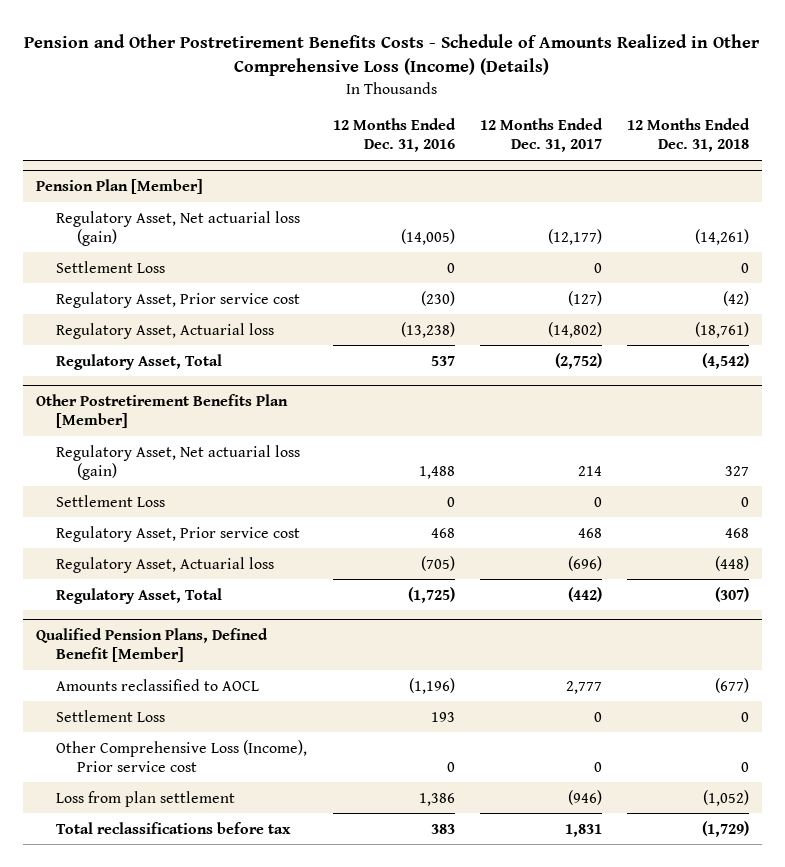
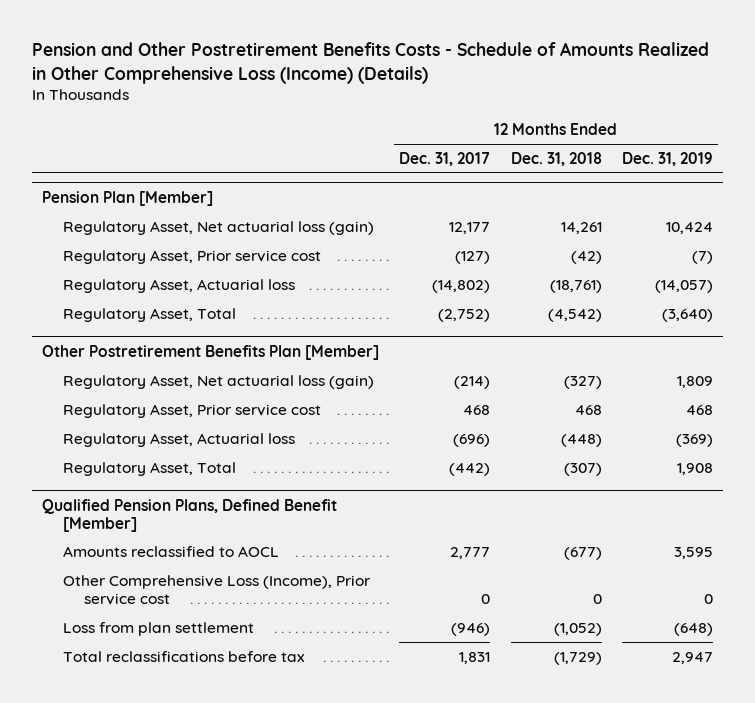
[332,118,456,153] 12 Months Ended Dec. 31, 2016 -> none
none -> [622,151,714,166] Dec. 31, 2019
[56,260,166,273] Settlement Loss -> none
[547,228,602,245] (12,177) -> [449,221,491,234] 12,177
[695,228,750,245] (14,261) -> [560,221,602,234] 14,261
[56,494,166,507] Settlement Loss -> none
[577,465,602,476] 214 -> [454,375,491,389] (214)
[725,465,750,476] 327 -> [563,375,602,389] (327)
[56,709,166,722] Settlement Loss -> none

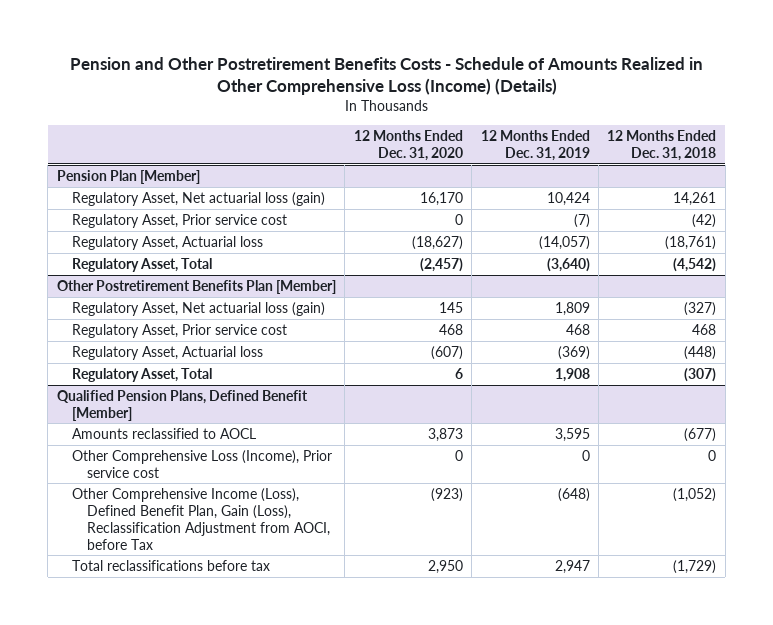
[399,151,491,166] Dec. 31, 2017 -> none
none -> [353,130,463,162] 12 Months Ended Dec. 31, 2020
[62,621,254,636] Loss from plan settlement -> [72,487,331,550] Other Comprehensive Income (Loss), Defined Benefit Plan, Gain (Loss), Reclassification Adjustment from AOCI, before Tax

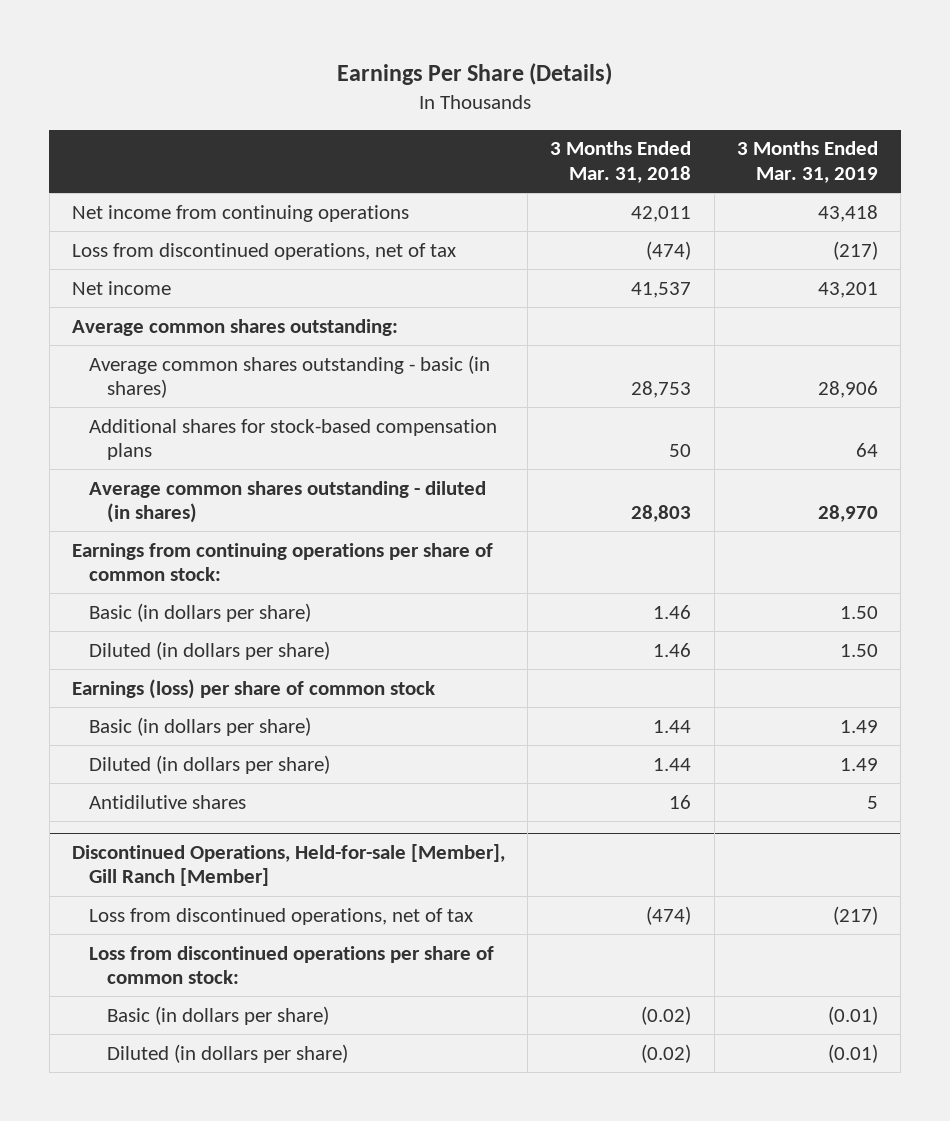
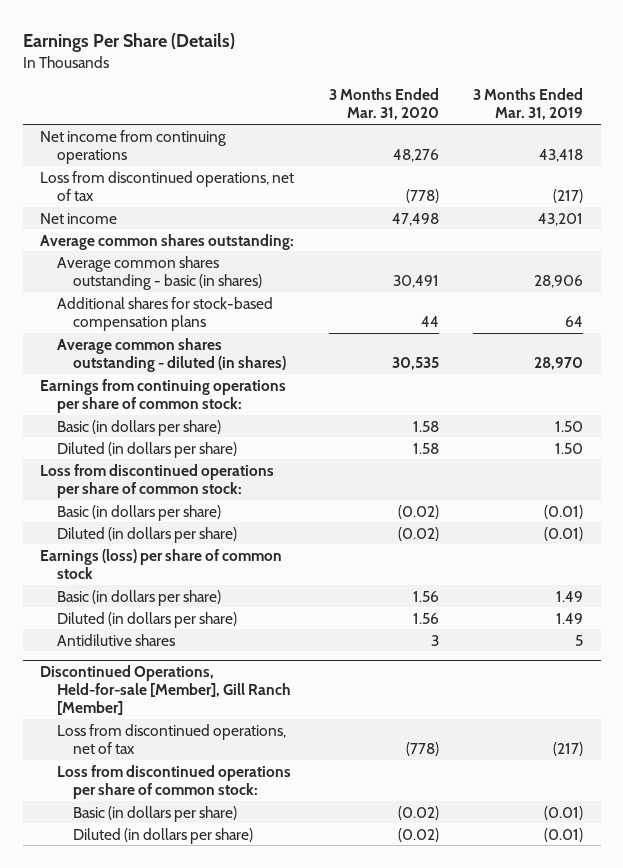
[550,141,692,184] 3 Months Ended Mar. 31, 2018 -> none
none -> [328,87,439,121] 3 Months Ended Mar. 31, 2020
none -> [40,463,275,498] Loss from discontinued operations per share of common stock:
none -> [56,504,221,521] Basic (in dollars per share)
none -> [56,526,237,543] Diluted (in dollars per share)

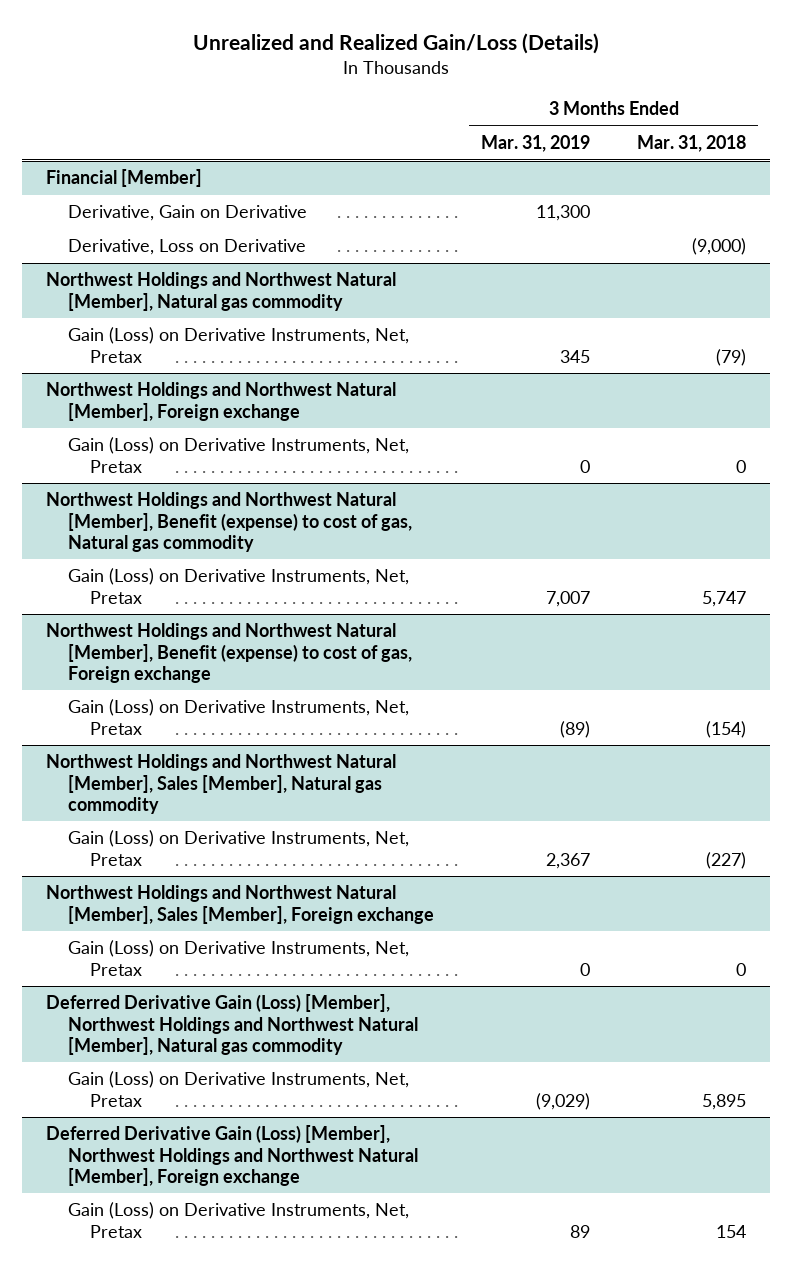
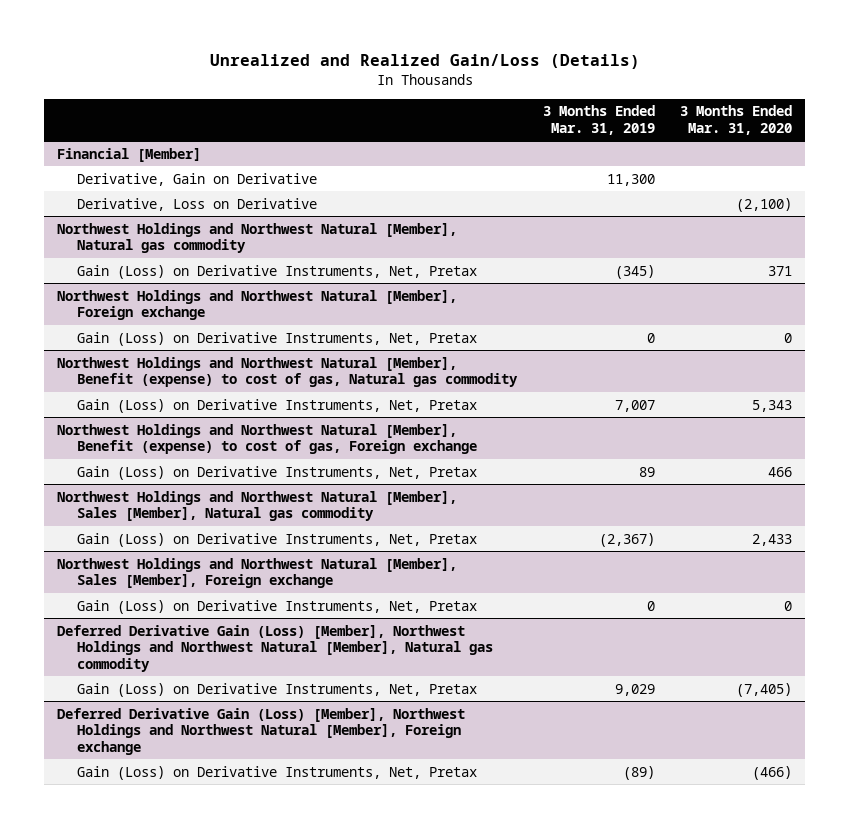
[637,135,747,153] Mar. 31, 2018 -> none
none -> [680,105,793,135] 3 Months Ended Mar. 31, 2020
[560,349,591,363] 345 -> [614,264,655,279] (345)
[560,720,591,738] (89) -> [638,466,655,477] 89
[546,852,591,869] 2,367 -> [598,532,655,547] (2,367)
[536,1092,591,1110] (9,029) -> [614,683,655,696] 9,029
[570,1224,591,1238] 89 -> [622,765,655,780] (89)

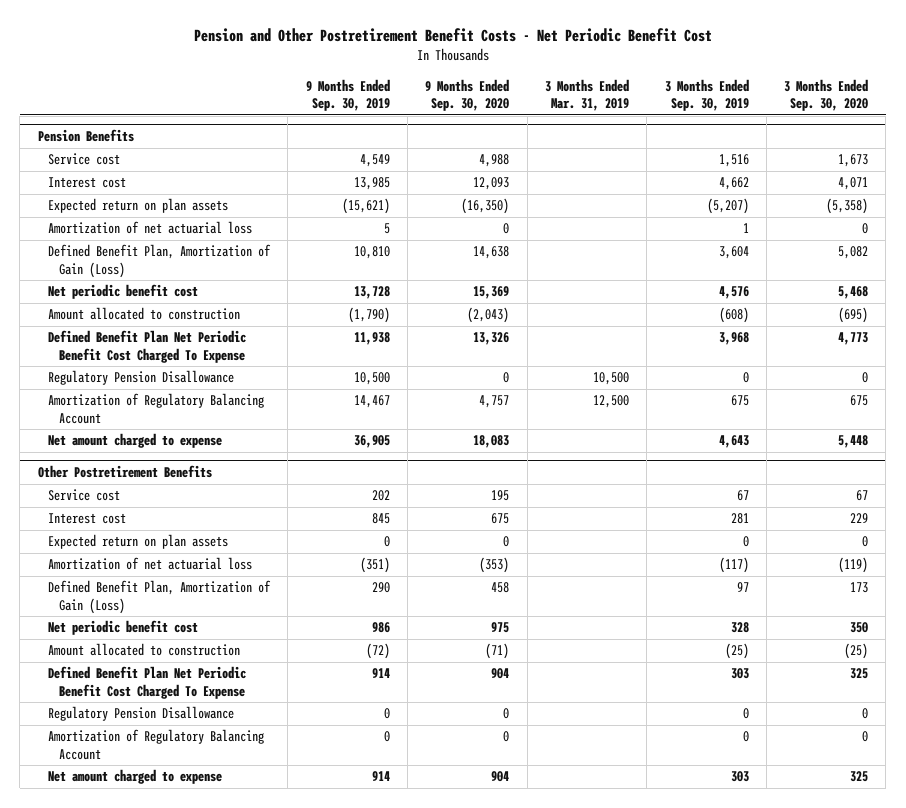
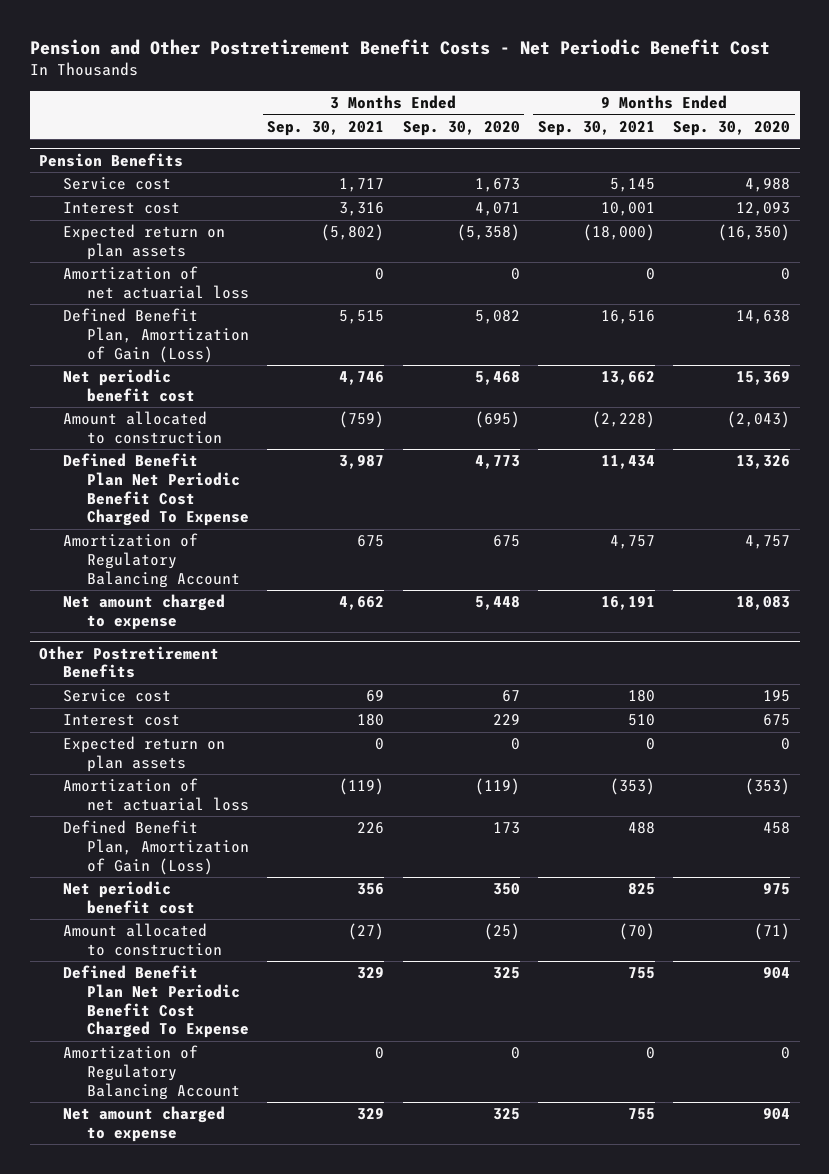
[305,78,390,111] 9 Months Ended Sep. 30, 2019 -> none
[544,78,629,111] 3 Months Ended Mar. 31, 2019 -> none
[664,78,749,111] 3 Months Ended Sep. 30, 2019 -> none
none -> [267,120,385,136] Sep. 30, 2021
none -> [537,120,655,136] Sep. 30, 2021
[48,370,235,386] Regulatory Pension Disallowance -> none
[48,706,235,722] Regulatory Pension Disallowance -> none

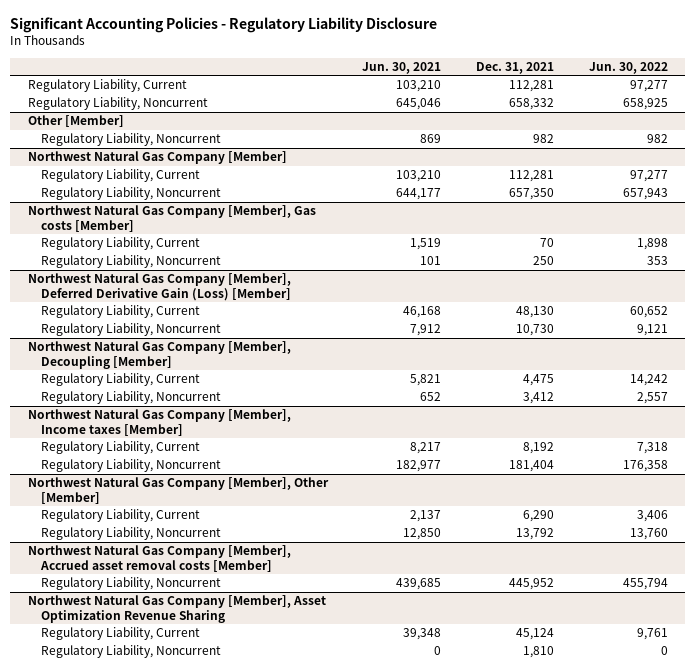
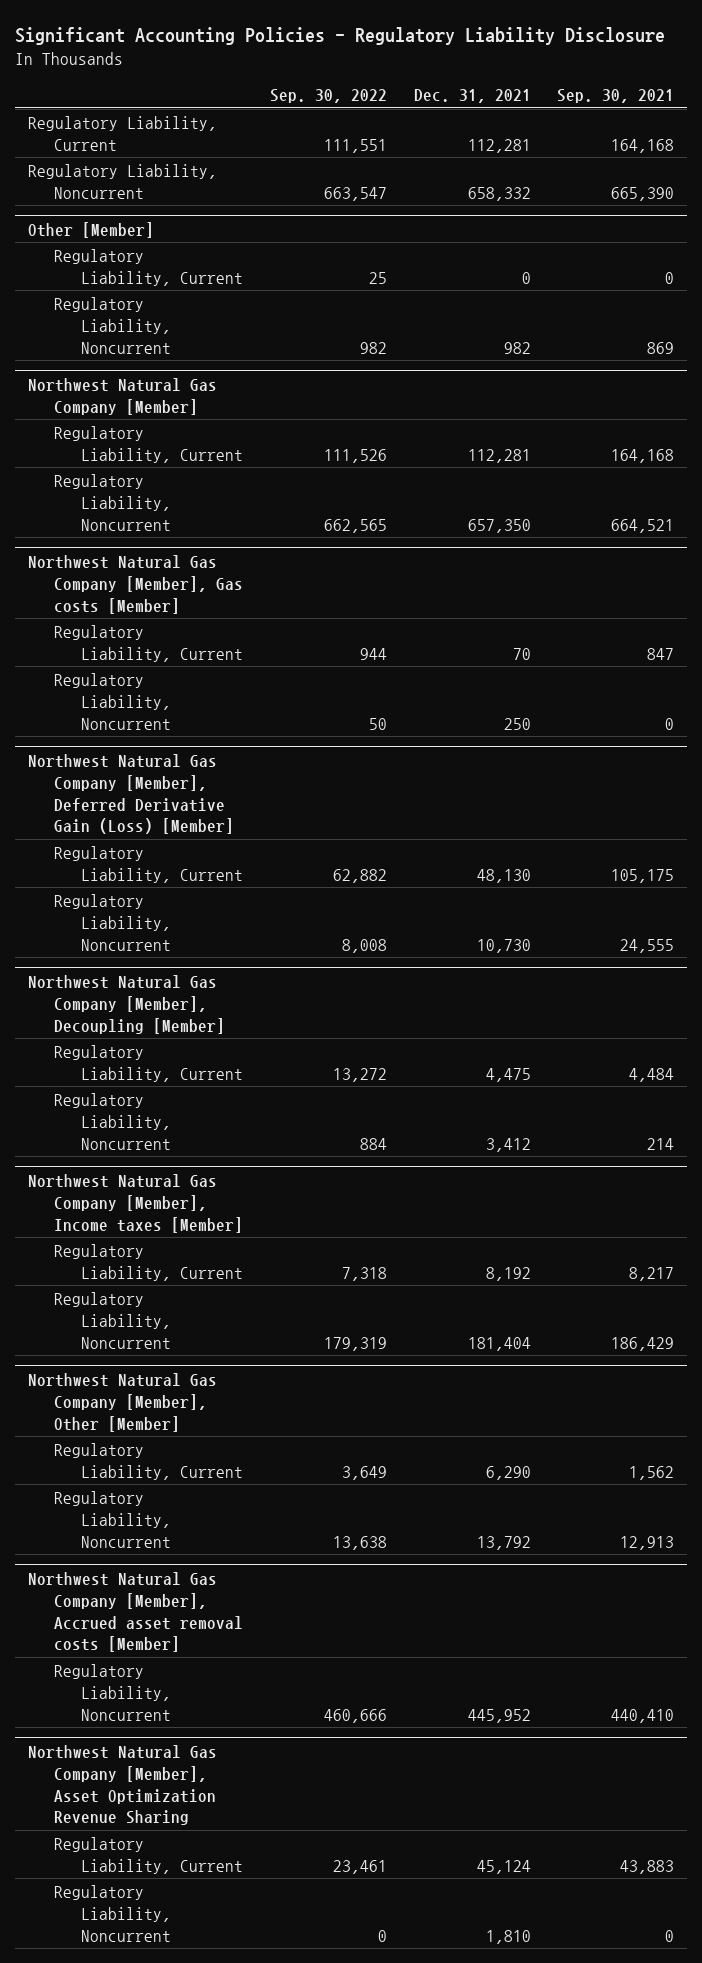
[362,61,442,74] Jun. 30, 2021 -> none
[588,61,668,74] Jun. 30, 2022 -> none
none -> [269,89,387,104] Sep. 30, 2022
none -> [557,89,675,104] Sep. 30, 2021
none -> [54,248,243,286] Regulatory Liability, Current

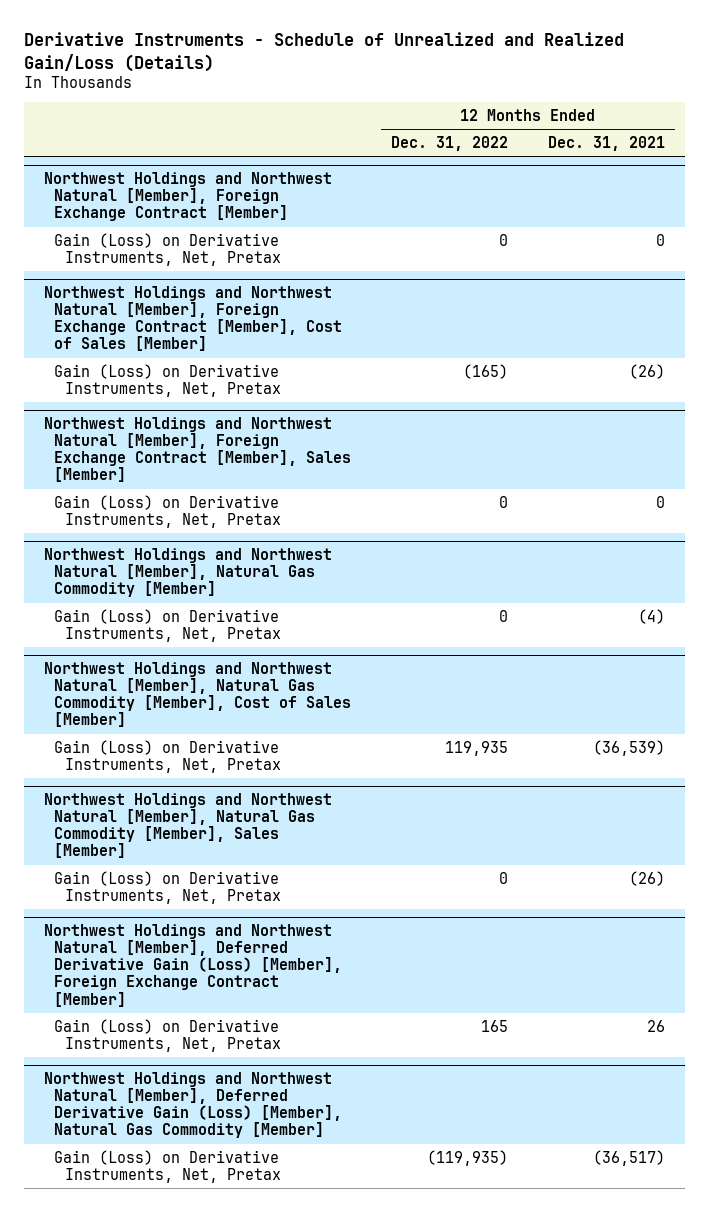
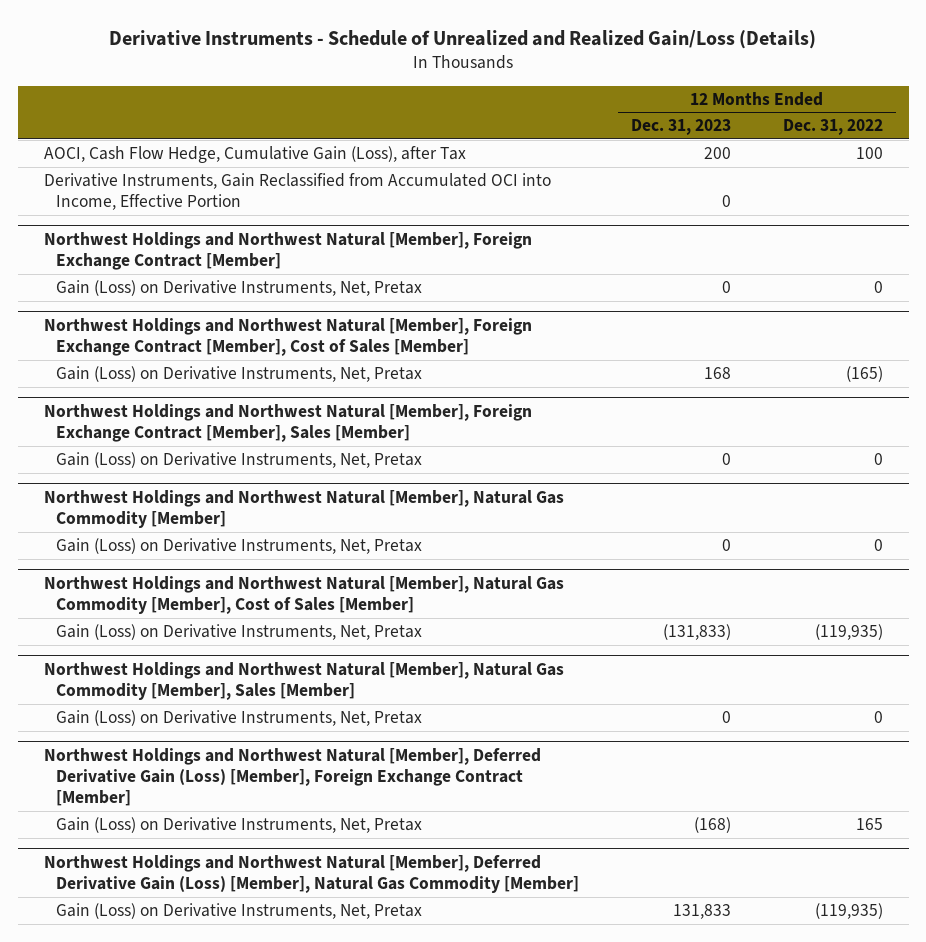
[548,135,666,151] Dec. 31, 2021 -> none
none -> [630,119,731,136] Dec. 31, 2023
none -> [43,146,466,164] AOCI, Cash Flow Hedge, Cumulative Gain (Loss), after Tax
none -> [43,173,551,211] Derivative Instruments, Gain Reclassified from Accumulated OCI into Income, Effective Portion
[445,740,509,756] 119,935 -> [814,624,883,641] (119,935)

